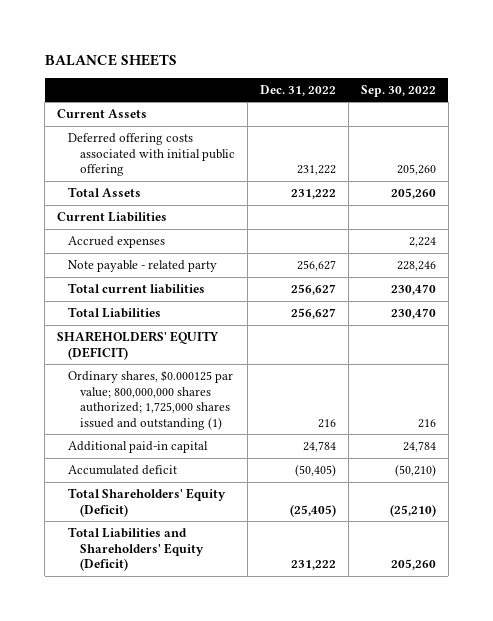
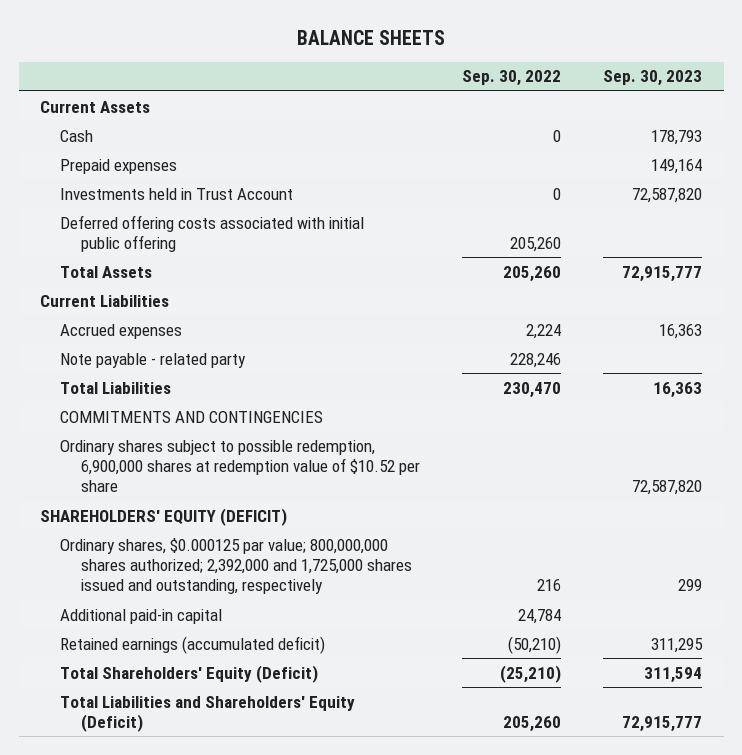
[259,84,336,96] Dec. 31, 2022 -> none
none -> [603,70,703,87] Sep. 30, 2023
none -> [60,129,94,142] Cash
none -> [60,158,178,174] Prepaid expenses
none -> [60,187,294,200] Investments held in Trust Account
[68,283,206,295] Total current liabilities -> none
none -> [60,410,324,423] COMMITMENTS AND CONTINGENCIES
none -> [60,439,421,493] Ordinary shares subject to possible redemption, 6,900,000 shares at redemption value of $10.52 per share
[68,370,234,430] Ordinary shares, $0.000125 par value; 800,000,000 shares authorized; 1,725,000 shares issued and outstanding (1) -> [60,537,413,595] Ordinary shares, $0.000125 par value; 800,000,000 shares authorized; 2,392,000 and 1,725,000 shares issued and outstanding, respectively
[68,465,178,476] Accumulated deficit -> [60,635,326,654] Retained earnings (accumulated deficit)

